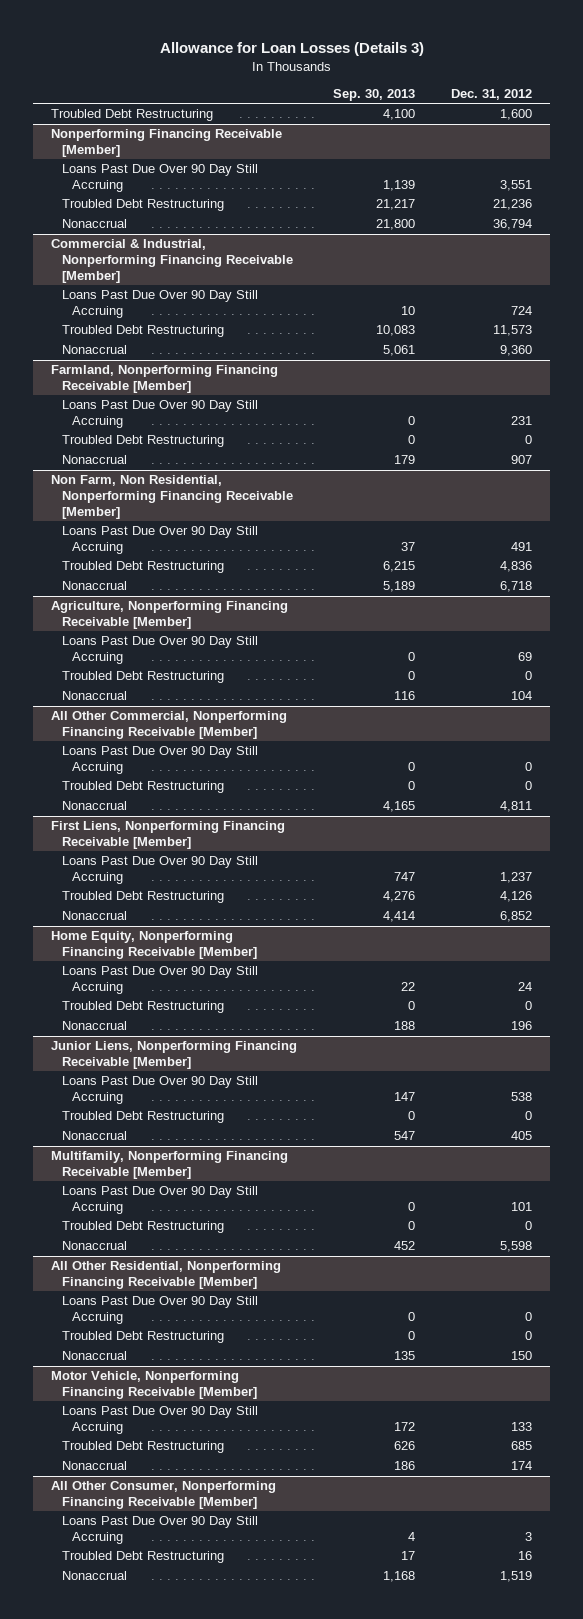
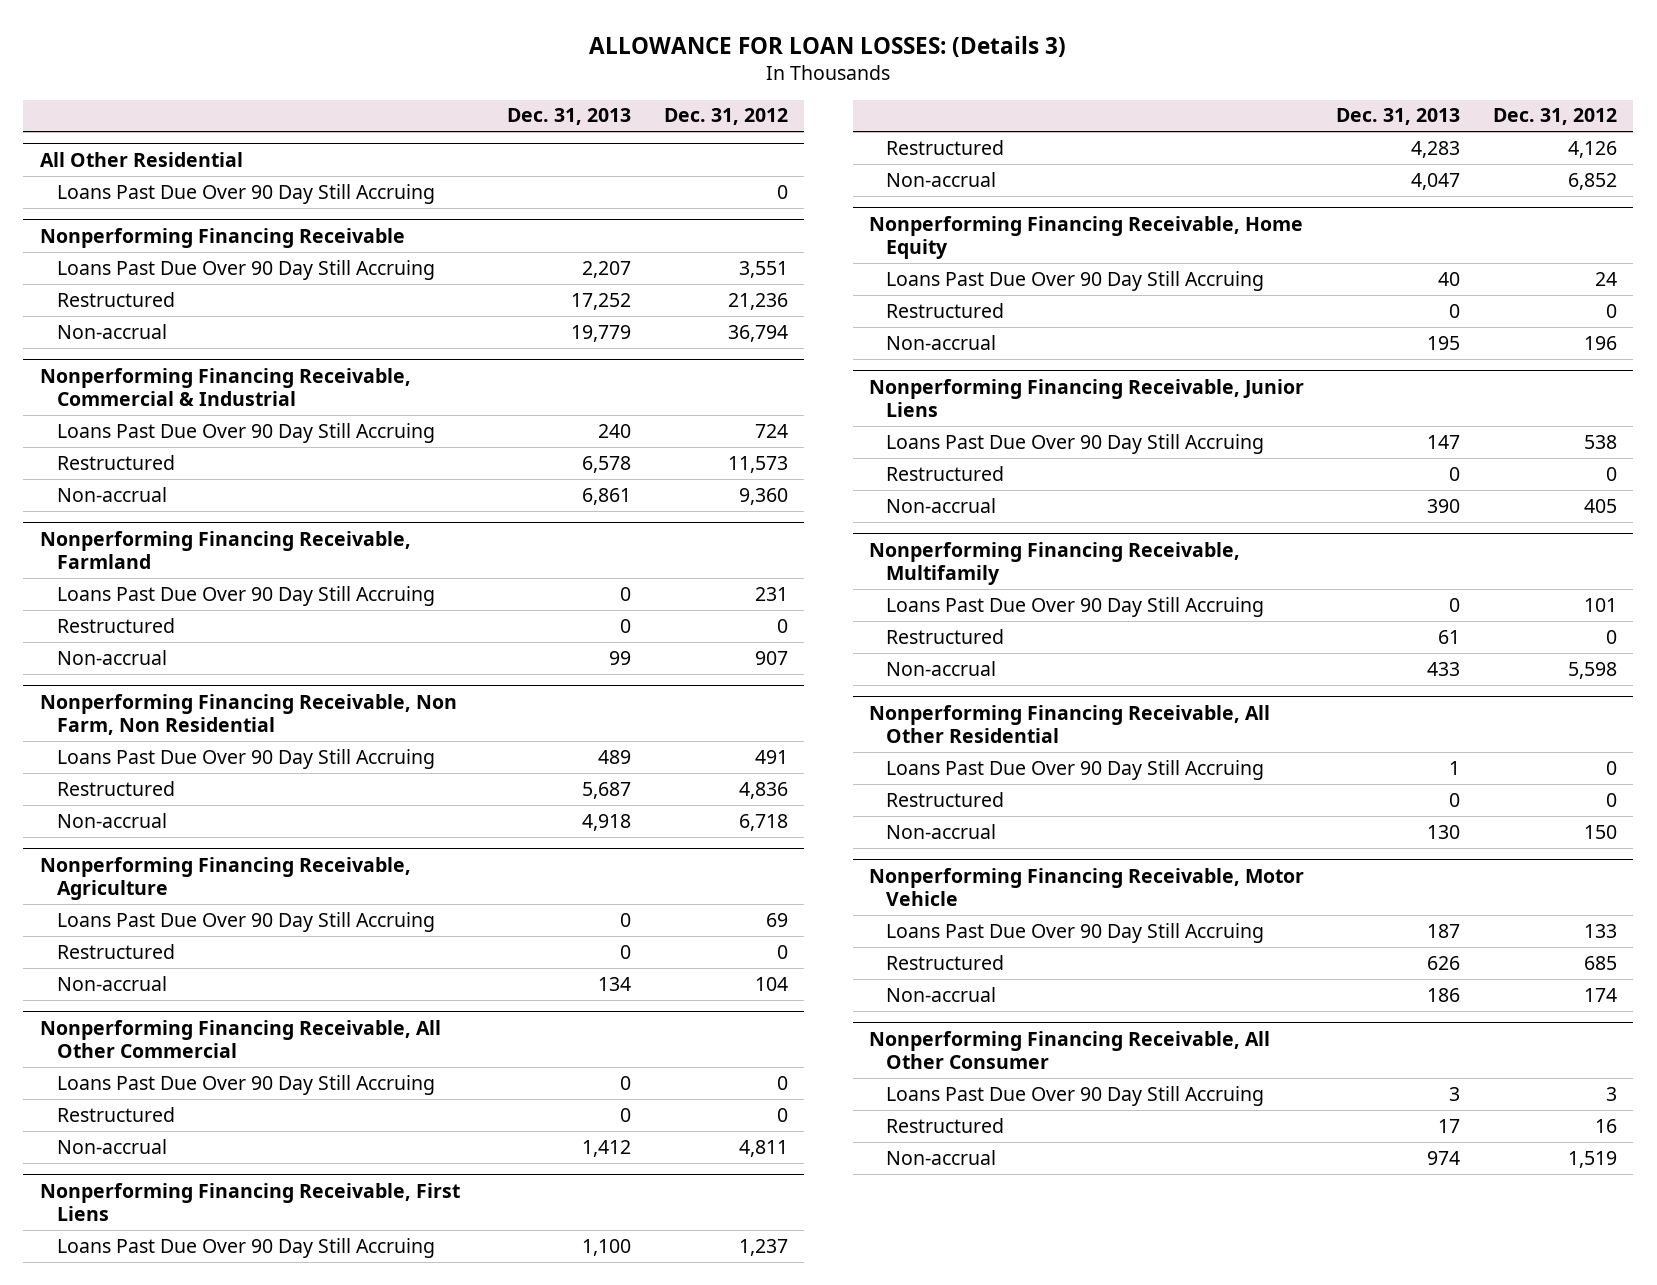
[159,42,424,57] Allowance for Loan Losses (Details 3) -> [589,35,1067,57] ALLOWANCE FOR LOAN LOSSES: (Details 3)
[333,89,416,102] Sep. 30, 2013 -> none
none -> [507,108,632,126] Dec. 31, 2013
[51,109,214,122] Troubled Debt Restructuring -> none
none -> [39,151,243,167] All Other Residential
none -> [56,183,435,204] Loans Past Due Over 90 Day Still Accruing
[51,129,283,158] Nonperforming Financing Receivable [Member] -> [39,227,405,248] Nonperforming Financing Receivable
[61,199,224,212] Troubled Debt Restructuring -> [56,291,175,307] Restructured
[61,219,127,229] Nonaccrual -> [56,323,167,339] Non-accrual
[51,239,293,284] Commercial & Industrial, Nonperforming Financing Receivable [Member] -> [39,367,411,407] Nonperforming Financing Receivable, Commercial & Industrial
[61,325,224,338] Troubled Debt Restructuring -> [56,454,175,470] Restructured
[61,345,127,355] Nonaccrual -> [56,486,167,502] Non-accrual
[51,365,279,394] Farmland, Nonperforming Financing Receivable [Member] -> [39,530,411,570] Nonperforming Financing Receivable, Farmland
[61,435,224,448] Troubled Debt Restructuring -> [56,617,175,633] Restructured
[61,455,127,465] Nonaccrual -> [56,649,167,665] Non-accrual
[51,475,293,520] Non Farm, Non Residential, Nonperforming Financing Receivable [Member] -> [39,693,457,736] Nonperforming Financing Receivable, Non Farm, Non Residential
[61,561,224,574] Troubled Debt Restructuring -> [56,780,175,796] Restructured
[61,581,127,591] Nonaccrual -> [56,812,167,828] Non-accrual
[51,601,289,630] Agriculture, Nonperforming Financing Receivable [Member] -> [39,856,411,901] Nonperforming Financing Receivable, Agriculture
[61,671,224,684] Troubled Debt Restructuring -> [56,943,175,959] Restructured
[61,691,127,701] Nonaccrual -> [56,975,167,991] Non-accrual
[51,711,288,740] All Other Commercial, Nonperforming Financing Receivable [Member] -> [39,1019,441,1059] Nonperforming Financing Receivable, All Other Commercial
[61,781,224,794] Troubled Debt Restructuring -> [56,1106,175,1122] Restructured
[61,801,127,811] Nonaccrual -> [56,1138,167,1154] Non-accrual
[51,821,286,850] First Liens, Nonperforming Financing Receivable [Member] -> [39,1182,460,1222] Nonperforming Financing Receivable, First Liens
[61,891,224,904] Troubled Debt Restructuring -> [886,139,1005,155] Restructured
[61,911,127,921] Nonaccrual -> [886,171,997,187] Non-accrual
[51,931,257,960] Home Equity, Nonperforming Financing Receivable [Member] -> [868,215,1303,260] Nonperforming Financing Receivable, Home Equity
[61,1001,224,1014] Troubled Debt Restructuring -> [886,302,1005,318] Restructured
[61,1021,127,1031] Nonaccrual -> [886,334,997,350] Non-accrual
[51,1041,298,1070] Junior Liens, Nonperforming Financing Receivable [Member] -> [868,378,1304,418] Nonperforming Financing Receivable, Junior Liens
[61,1111,224,1124] Troubled Debt Restructuring -> [886,465,1005,481] Restructured
[61,1131,127,1141] Nonaccrual -> [886,497,997,513] Non-accrual
[51,1151,289,1180] Multifamily, Nonperforming Financing Receivable [Member] -> [868,541,1240,586] Nonperforming Financing Receivable, Multifamily
[61,1221,224,1234] Troubled Debt Restructuring -> [886,628,1005,644] Restructured
[61,1241,127,1251] Nonaccrual -> [886,660,997,676] Non-accrual
[51,1261,282,1290] All Other Residential, Nonperforming Financing Receivable [Member] -> [868,704,1270,744] Nonperforming Financing Receivable, All Other Residential
[61,1331,224,1344] Troubled Debt Restructuring -> [886,791,1005,807] Restructured
[61,1351,127,1361] Nonaccrual -> [886,823,997,839] Non-accrual
[51,1371,257,1400] Motor Vehicle, Nonperforming Financing Receivable [Member] -> [868,867,1304,907] Nonperforming Financing Receivable, Motor Vehicle
[61,1441,224,1454] Troubled Debt Restructuring -> [886,954,1005,970] Restructured
[61,1461,127,1471] Nonaccrual -> [886,986,997,1002] Non-accrual
[51,1481,277,1510] All Other Consumer, Nonperforming Financing Receivable [Member] -> [868,1030,1270,1070] Nonperforming Financing Receivable, All Other Consumer
[61,1551,224,1564] Troubled Debt Restructuring -> [886,1117,1005,1133] Restructured
[61,1571,127,1581] Nonaccrual -> [886,1149,997,1165] Non-accrual

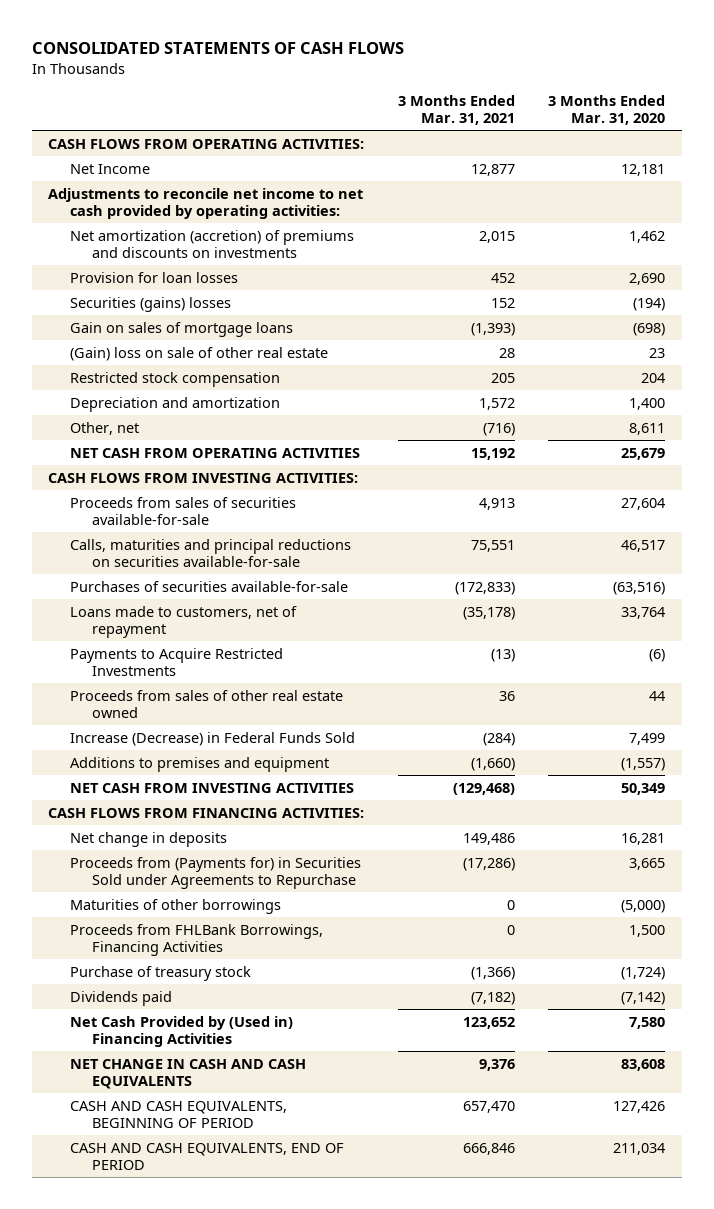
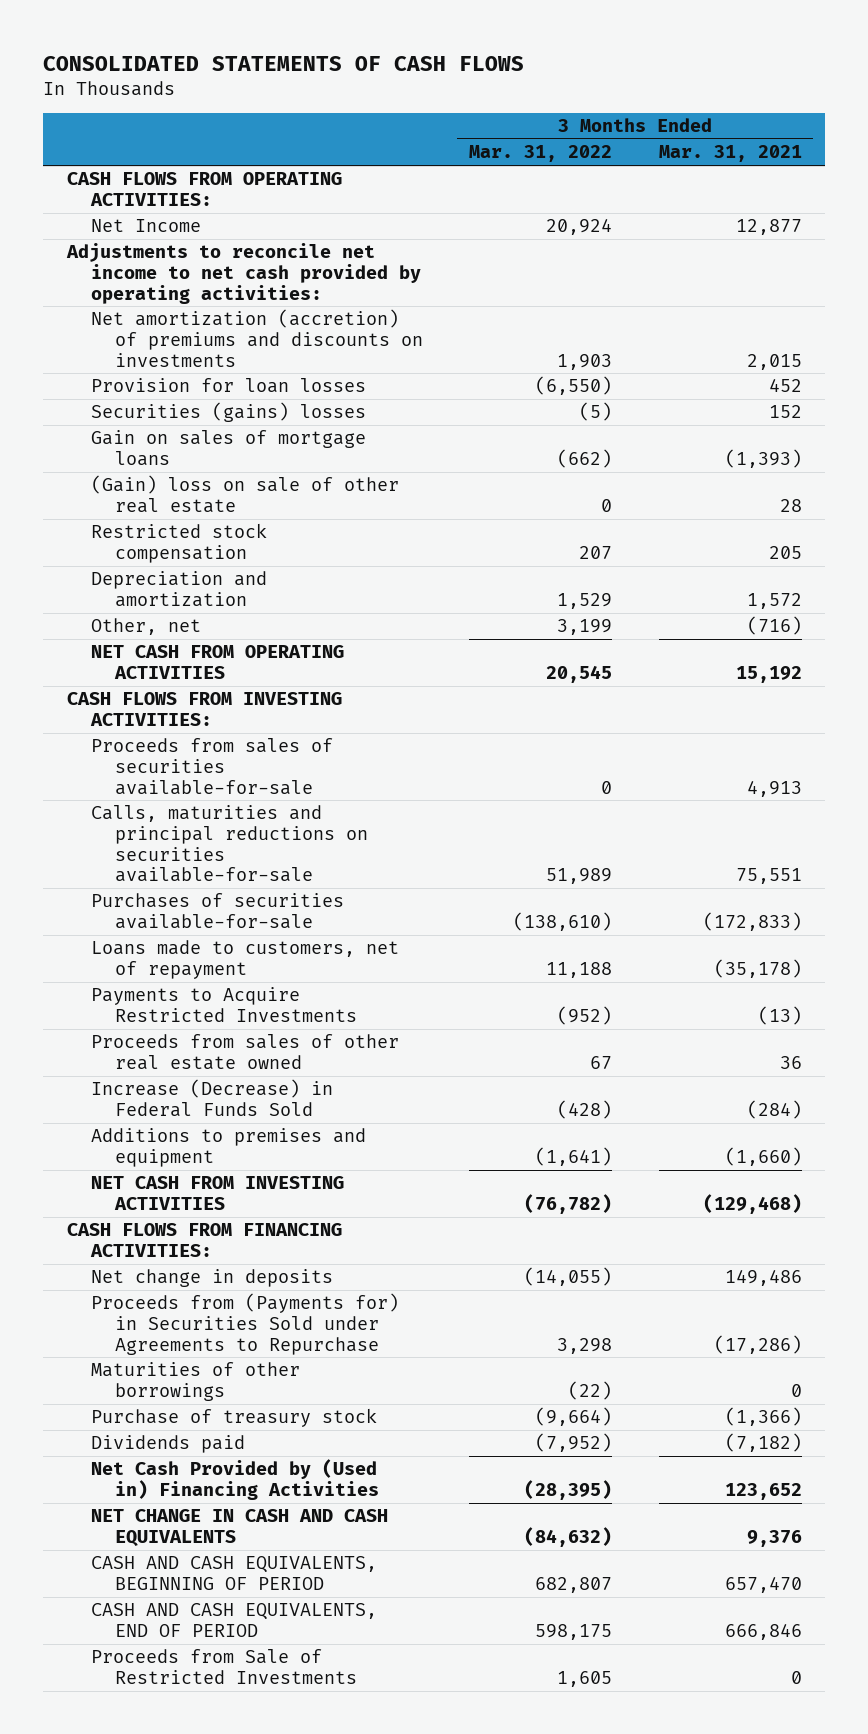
[548,94,666,125] 3 Months Ended Mar. 31, 2020 -> none
none -> [469,145,613,163] Mar. 31, 2022
[70,923,324,956] Proceeds from FHLBank Borrowings, Financing Activities -> none
none -> [90,1649,357,1684] Proceeds from Sale of Restricted Investments

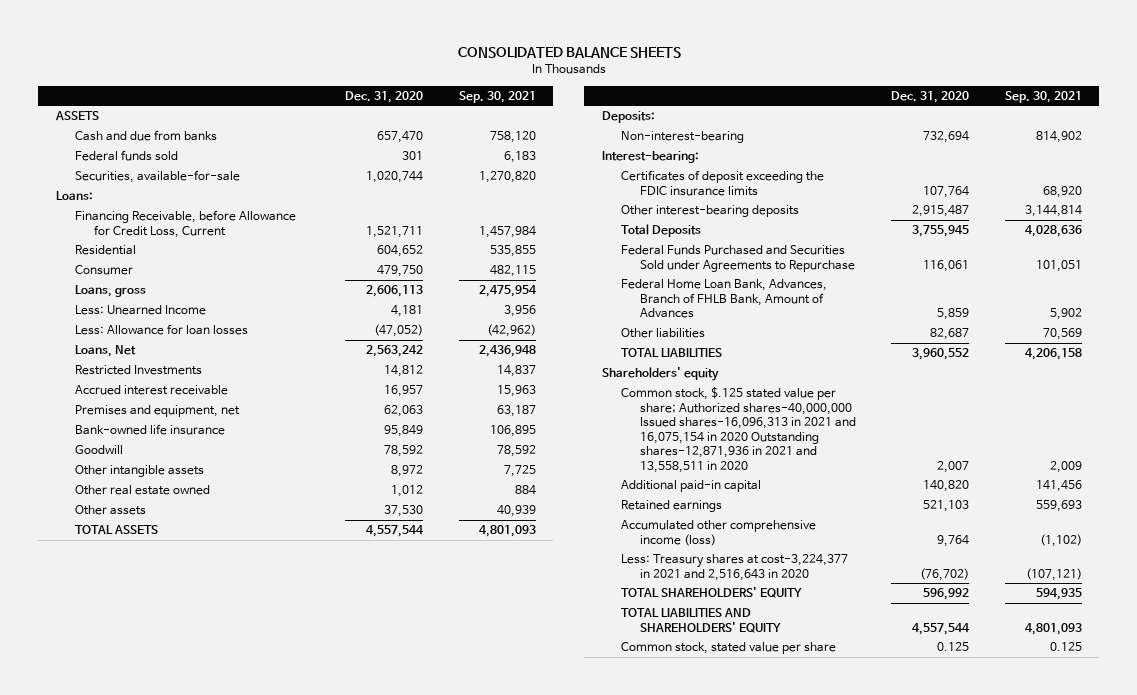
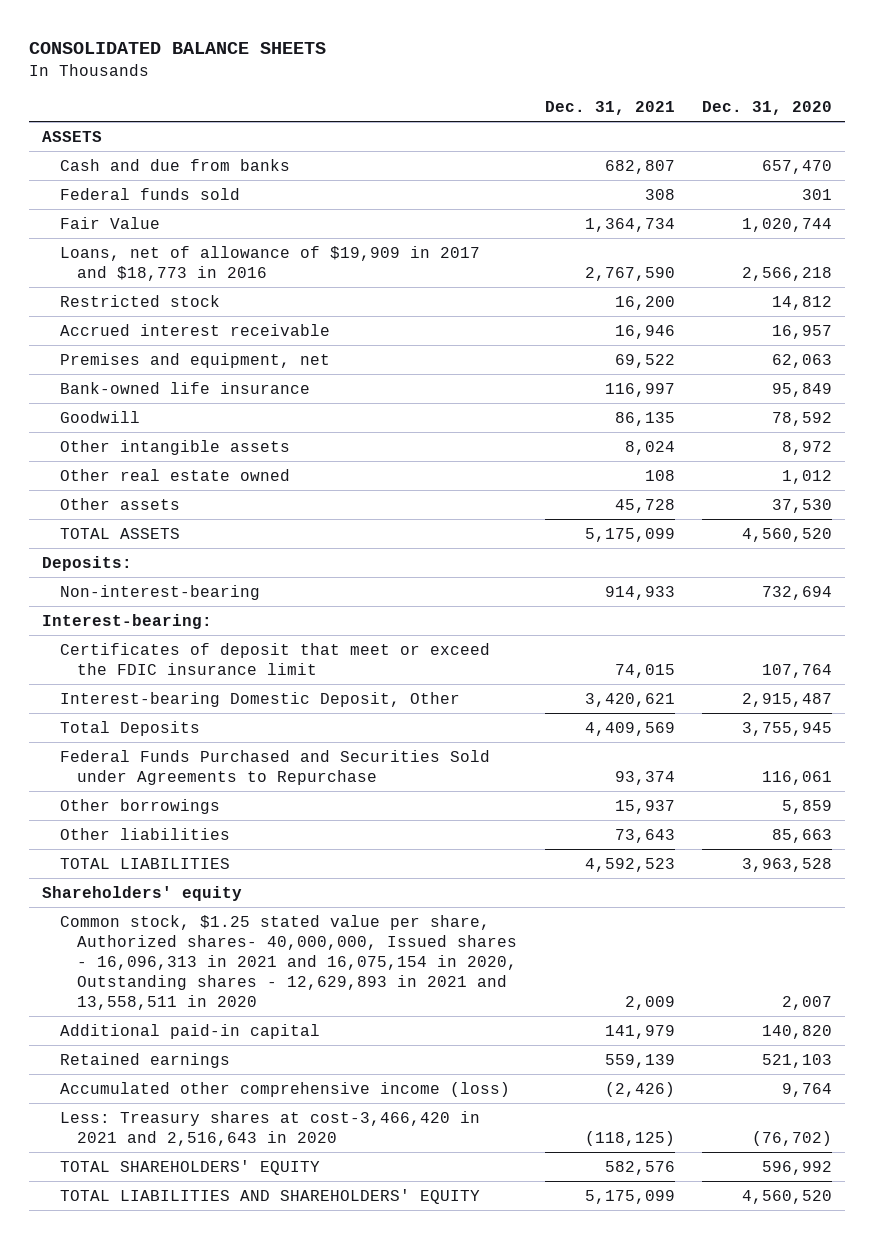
[458,90,536,103] Sep. 30, 2021 -> none
none -> [544,100,675,115] Dec. 31, 2021
[55,191,93,201] Loans: -> none
[74,210,296,238] Financing Receivable, before Allowance for Credit Loss, Current -> none
[74,245,136,256] Residential -> none
[74,265,133,276] Consumer -> none
[74,285,146,298] Loans, gross -> none
[74,305,206,316] Less: Unearned Income -> none
[74,324,248,336] Less: Allowance for loan losses -> none
[74,345,136,358] Loans, Net -> none
[74,170,240,184] Securities, available-for-sale -> [59,216,160,229] Fair Value
none -> [59,245,480,281] Loans, net of allowance of $19,909 in 2017 and $18,773 in 2016
[74,365,202,376] Restricted Investments -> [59,294,220,307] Restricted stock
[366,525,425,538] 4,557,544 -> [741,527,832,542] 4,560,520
[620,170,824,196] Certificates of deposit exceeding the FDIC insurance limits -> [59,642,490,675] Certificates of deposit that meet or exceed the FDIC insurance limit
[620,205,799,218] Other interest-bearing deposits -> [59,691,460,707] Interest-bearing Domestic Deposit, Other
[620,279,827,319] Federal Home Loan Bank, Advances, Branch of FHLB Bank, Amount of Advances -> [59,798,220,814] Other borrowings
[930,328,970,341] 82,687 -> [771,828,832,843] 85,663
[912,348,970,361] 3,960,552 -> [741,857,832,872] 3,963,528
[620,387,856,473] Common stock, $.125 stated value per share; Authorized shares-40,000,000 Issued shares-16,096,313 in 2021 and 16,075,154 in 2020 Outstanding shares-12,871,936 in 2021 and 13,558,511 in 2020 -> [59,914,518,1010] Common stock, $1.25 stated value per share, Authorized shares- 40,000,000, Issued shares - 16,096,313 in 2021 and 16,075,154 in 2020, Outstanding shares - 12,629,893 in 2021 and 13,558,511 in 2020
[620,554,848,581] Less: Treasury shares at cost-3,224,377 in 2021 and 2,516,643 in 2020 -> [59,1110,480,1146] Less: Treasury shares at cost-3,466,420 in 2021 and 2,516,643 in 2020
[620,642,836,655] Common stock, stated value per share -> none
[912,622,971,635] 4,557,544 -> [741,1189,832,1204] 4,560,520

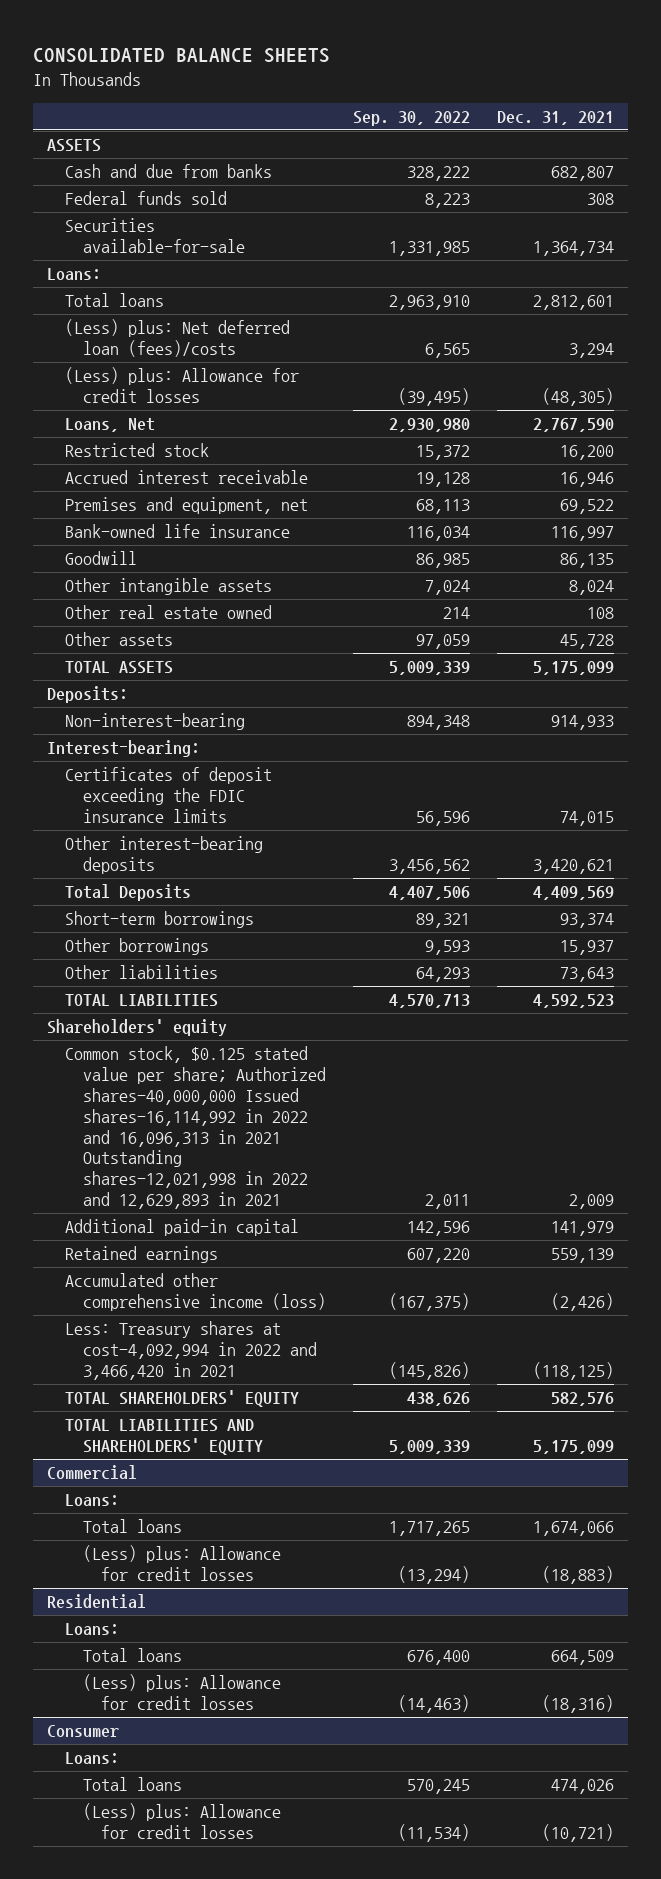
[701,100,832,115] Dec. 31, 2020 -> none
none -> [353,110,471,126] Sep. 30, 2022
[59,216,160,229] Fair Value -> [65,218,246,253] Securities available-for-sale
none -> [47,268,102,281] Loans:
none -> [65,293,165,308] Total loans
none -> [65,319,291,357] (Less) plus: Net deferred loan (fees)/costs
none -> [65,367,300,403] (Less) plus: Allowance for credit losses
[59,245,480,281] Loans, net of allowance of $19,909 in 2017 and $18,773 in 2016 -> [65,418,156,433] Loans, Net
[59,642,490,675] Certificates of deposit that meet or exceed the FDIC insurance limit -> [65,767,273,823] Certificates of deposit exceeding the FDIC insurance limits
[59,691,460,707] Interest-bearing Domestic Deposit, Other -> [65,836,264,874] Other interest-bearing deposits
[59,749,490,785] Federal Funds Purchased and Securities Sold under Agreements to Repurchase -> [65,911,255,929] Short-term borrowings
[59,914,518,1010] Common stock, $1.25 stated value per share, Authorized shares- 40,000,000, Issued shares - 16,096,313 in 2021 and 16,075,154 in 2020, Outstanding shares - 12,629,893 in 2021 and 13,558,511 in 2020 -> [65,1046,327,1210] Common stock, $0.125 stated value per share; Authorized shares-40,000,000 Issued shares-16,114,992 in 2022 and 16,096,313 in 2021 Outstanding shares-12,021,998 in 2022 and 12,629,893 in 2021
[59,1110,480,1146] Less: Treasury shares at cost-3,466,420 in 2021 and 2,516,643 in 2020 -> [65,1321,318,1380] Less: Treasury shares at cost-4,092,994 in 2022 and 3,466,420 in 2021
none -> [47,1465,138,1481] Commercial
none -> [65,1494,120,1507] Loans:
none -> [83,1519,183,1534] Total loans
none -> [83,1545,282,1581] (Less) plus: Allowance for credit losses
none -> [47,1594,147,1610] Residential
none -> [65,1623,120,1636] Loans:
none -> [83,1648,183,1663] Total loans
none -> [83,1674,282,1710] (Less) plus: Allowance for credit losses
none -> [47,1725,120,1738] Consumer
none -> [65,1752,120,1765] Loans:
none -> [83,1777,183,1792] Total loans
none -> [83,1803,282,1839] (Less) plus: Allowance for credit losses

